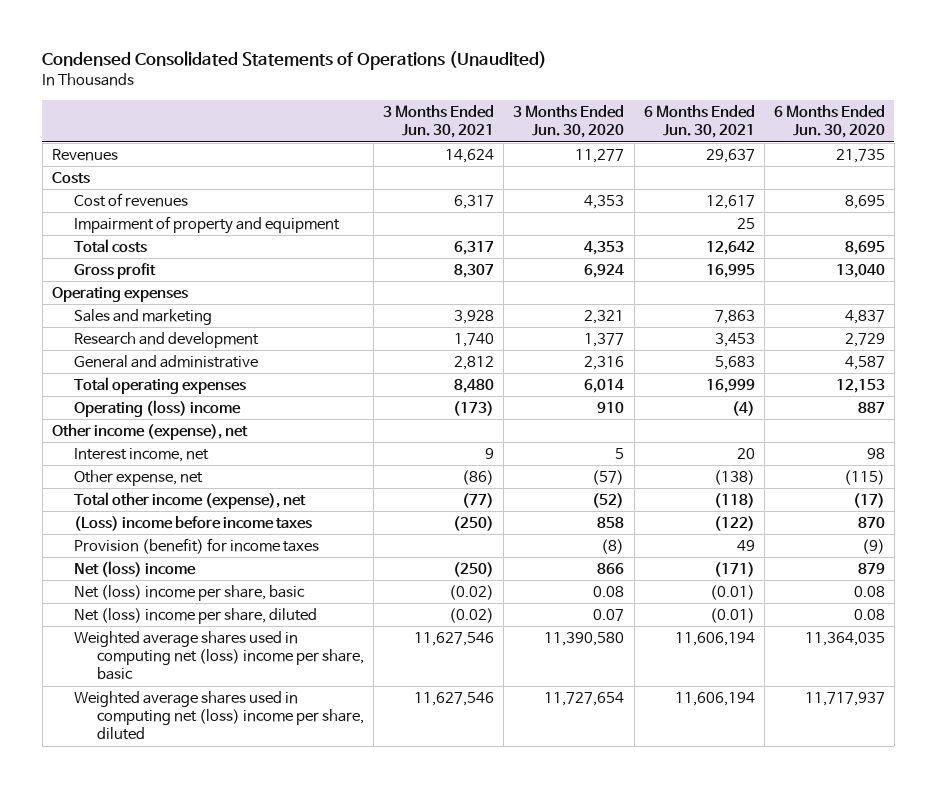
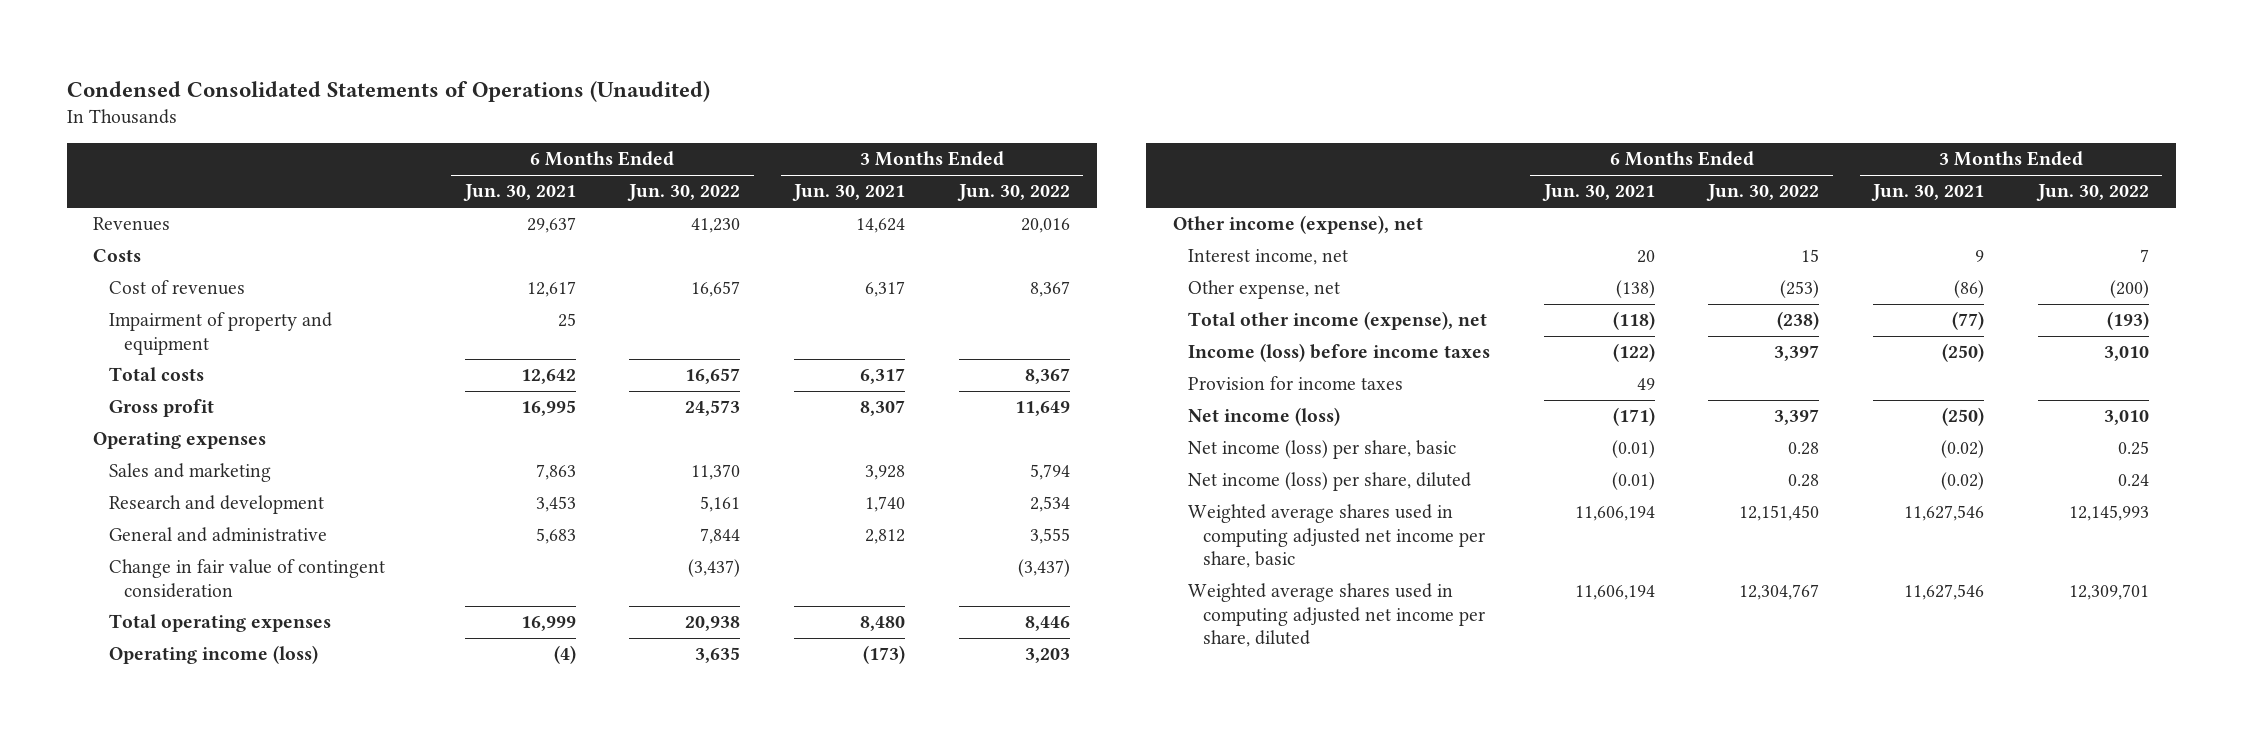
[513,105,625,139] 3 Months Ended Jun. 30, 2020 -> none
[773,105,885,139] 6 Months Ended Jun. 30, 2020 -> none
none -> [627,184,741,202] Jun. 30, 2022
none -> [956,184,1070,202] Jun. 30, 2022
none -> [108,559,385,598] Change in fair value of contingent consideration
[74,400,242,418] Operating (loss) income -> [108,645,318,665] Operating income (loss)
[74,516,313,532] (Loss) income before income taxes -> [1187,343,1490,363] Income (loss) before income taxes
[74,538,320,555] Provision (benefit) for income taxes -> [1187,376,1403,391] Provision for income taxes
[74,561,197,578] Net (loss) income -> [1187,407,1340,427] Net income (loss)
[74,585,306,602] Net (loss) income per share, basic -> [1187,440,1456,460] Net income (loss) per share, basic
[74,608,318,625] Net (loss) income per share, diluted -> [1187,472,1471,492] Net income (loss) per share, diluted
[74,631,364,681] Weighted average shares used in computing net (loss) income per share, basic -> [1187,504,1486,569] Weighted average shares used in computing adjusted net income per share, basic
[74,691,364,741] Weighted average shares used in computing net (loss) income per share, diluted -> [1187,583,1486,648] Weighted average shares used in computing adjusted net income per share, diluted

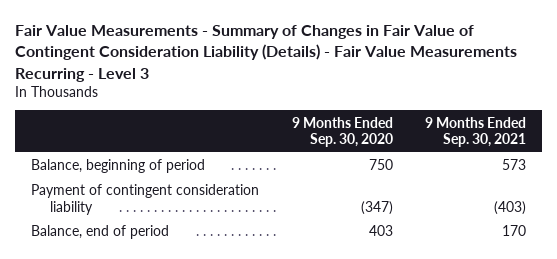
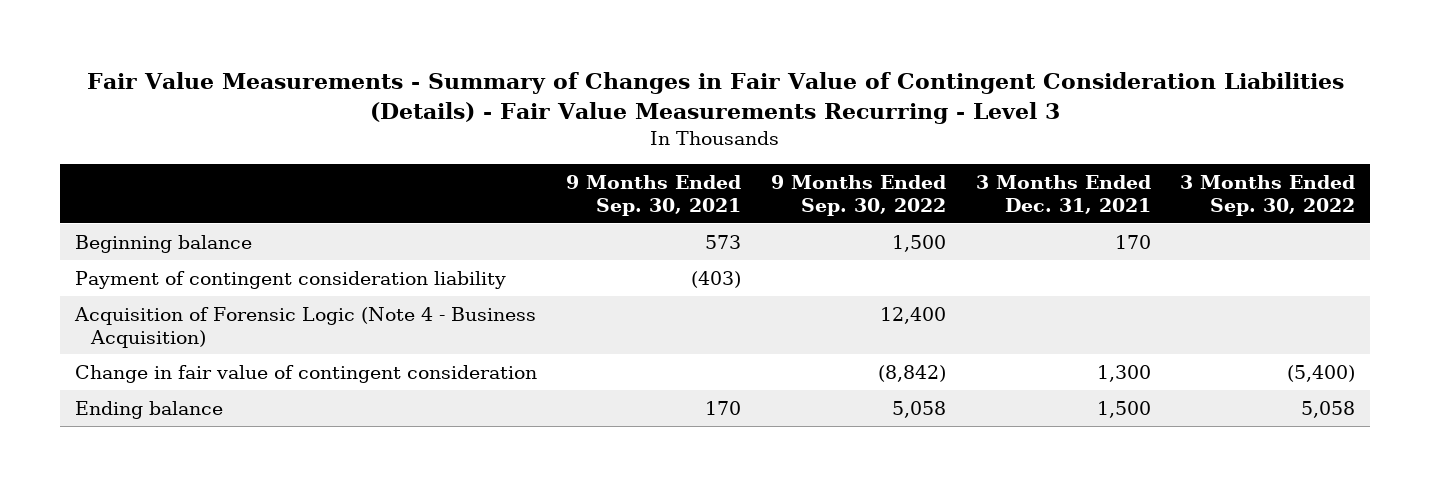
[15,25,518,82] Fair Value Measurements - Summary of Changes in Fair Value of Contingent Consideration Liability (Details) - Fair Value Measurements Recurring - Level 3 -> [86,72,1344,125] Fair Value Measurements - Summary of Changes in Fair Value of Contingent Consideration Liabilities (Details) - Fair Value Measurements Recurring - Level 3
[291,116,393,148] 9 Months Ended Sep. 30, 2020 -> none
none -> [770,175,946,217] 9 Months Ended Sep. 30, 2022
none -> [975,175,1151,215] 3 Months Ended Dec. 31, 2021
none -> [1180,175,1356,217] 3 Months Ended Sep. 30, 2022
[31,159,206,174] Balance, beginning of period -> [74,234,252,253] Beginning balance
none -> [73,306,536,348] Acquisition of Forensic Logic (Note 4 - Business Acquisition)
none -> [74,364,537,383] Change in fair value of contingent consideration
[31,225,170,240] Balance, end of period -> [74,400,223,419] Ending balance

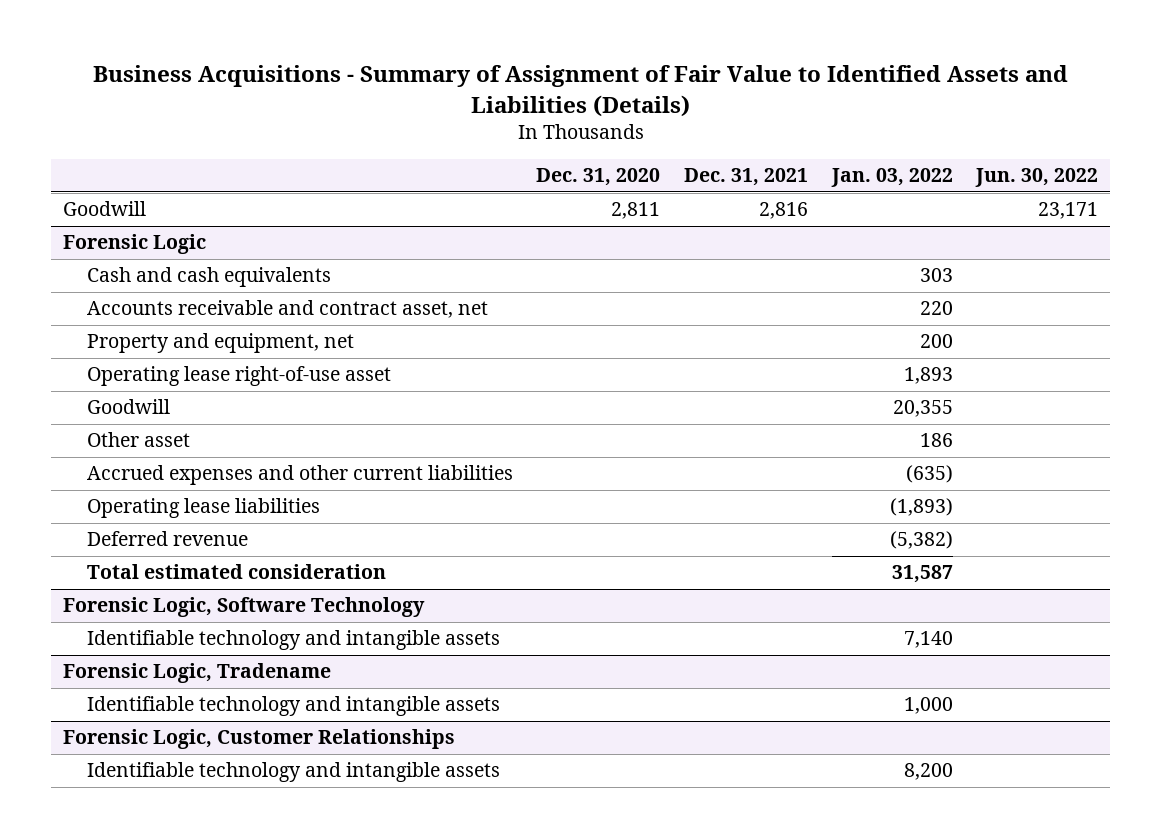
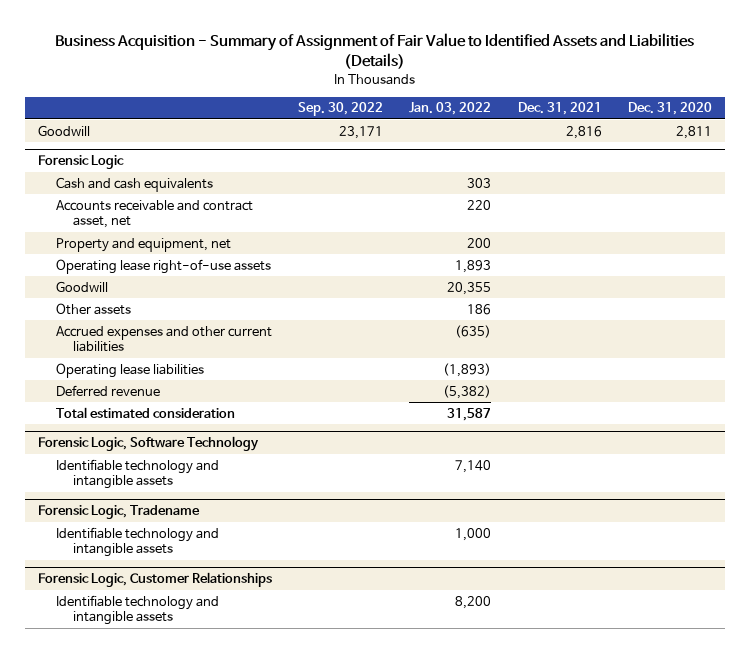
[92,65,1068,117] Business Acquisitions - Summary of Assignment of Fair Value to Identified Assets and Liabilities (Details) -> [54,32,694,69] Business Acquisition - Summary of Assignment of Fair Value to Identified Assets and Liabilities (Details)
[975,168,1099,188] Jun. 30, 2022 -> none
none -> [298,102,384,117] Sep. 30, 2022
[86,366,391,387] Operating lease right-of-use asset -> [55,258,271,274] Operating lease right-of-use assets
[86,432,190,448] Other asset -> [55,302,131,315] Other assets

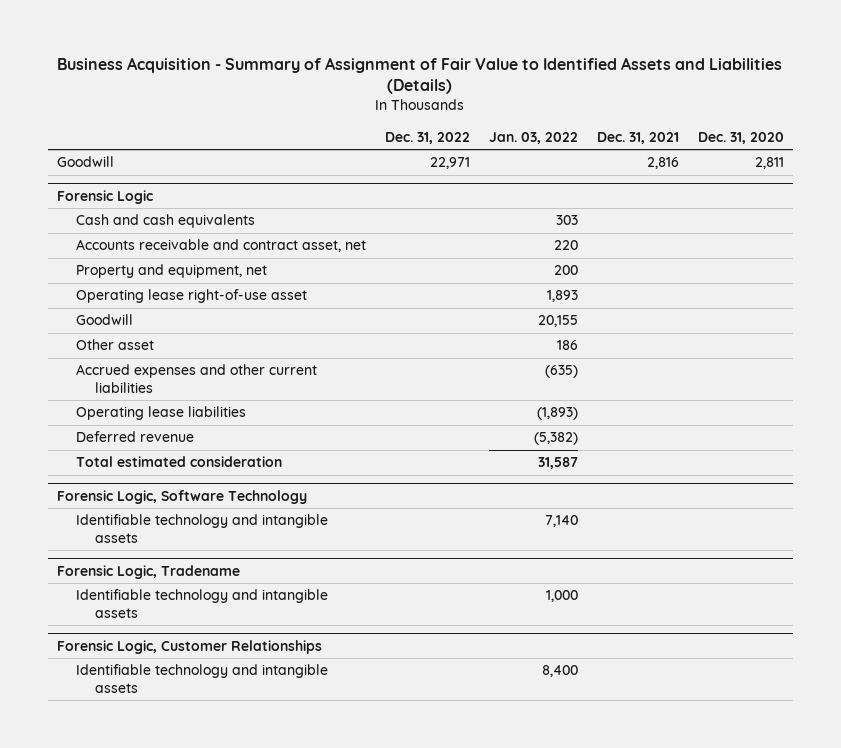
[298,102,384,117] Sep. 30, 2022 -> none
none -> [384,131,470,144] Dec. 31, 2022
[55,258,271,274] Operating lease right-of-use assets -> [76,289,308,304] Operating lease right-of-use asset
[447,281,492,295] 20,355 -> [537,315,578,328] 20,155
[55,302,131,315] Other assets -> [76,339,155,351] Other asset
[455,595,492,609] 8,200 -> [541,665,578,678] 8,400

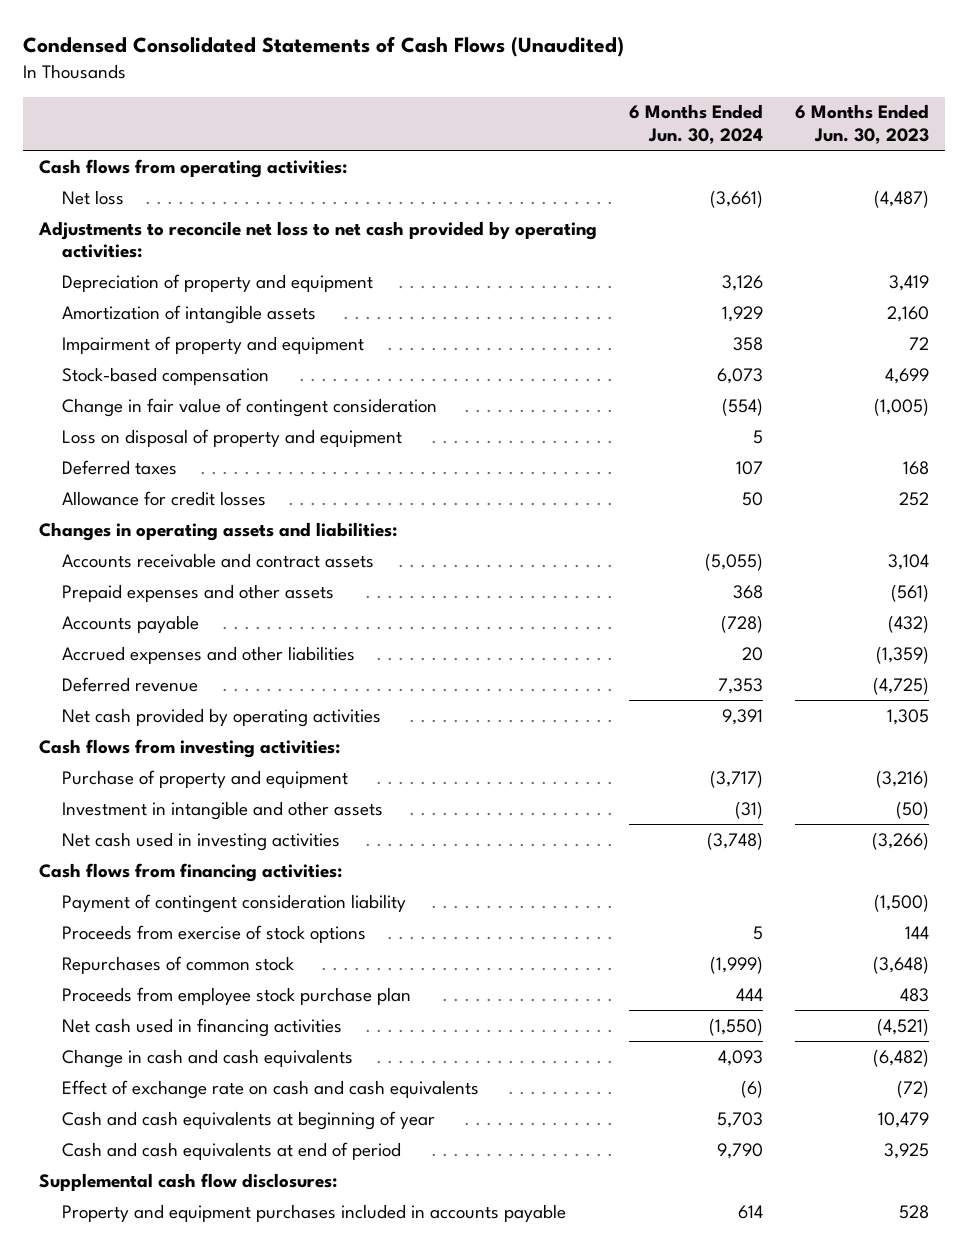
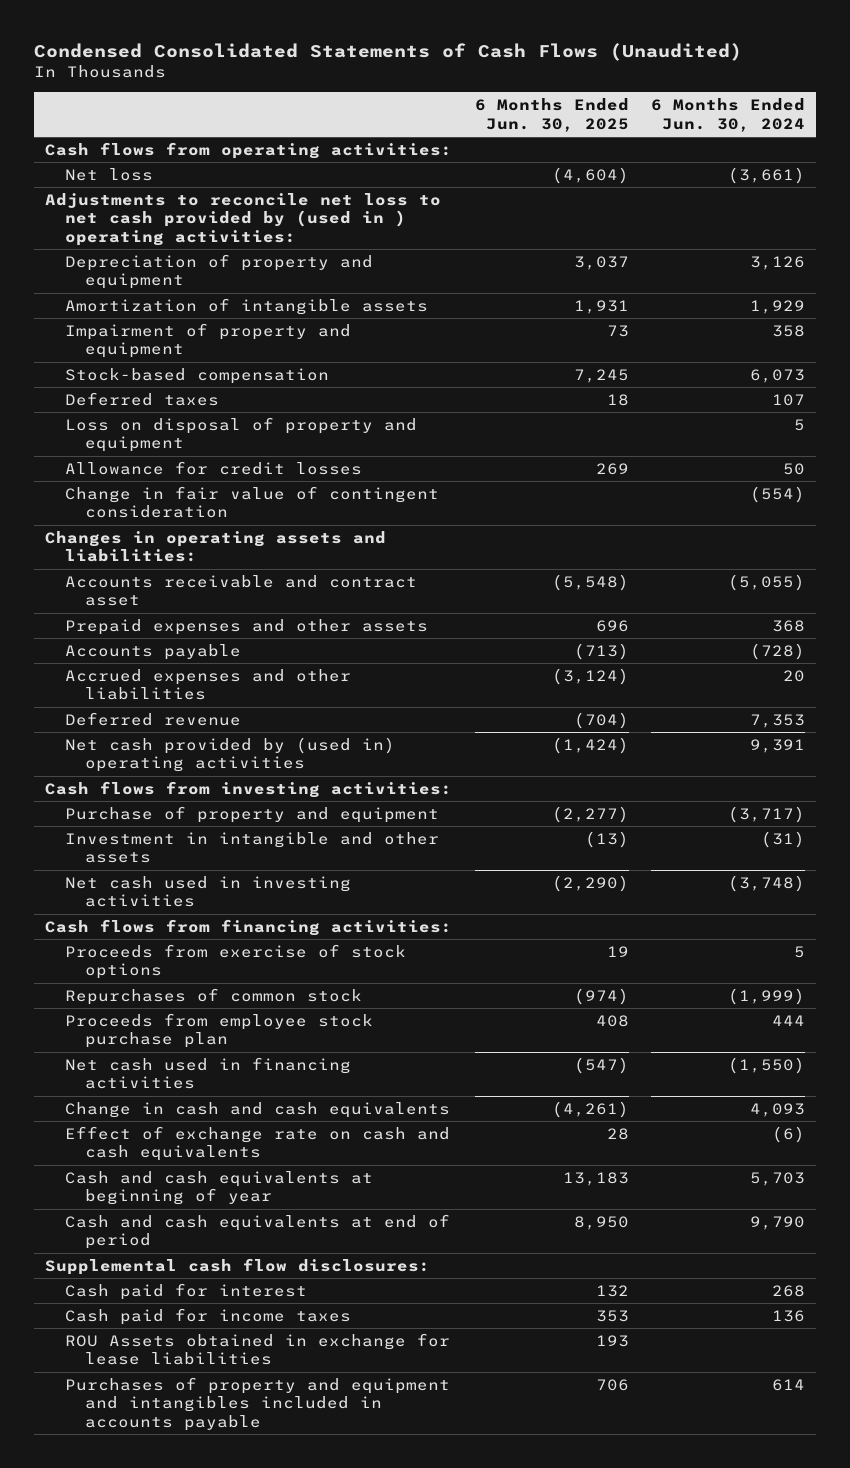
[795,104,930,144] 6 Months Ended Jun. 30, 2023 -> none
none -> [474,98,629,132] 6 Months Ended Jun. 30, 2025
[38,220,598,259] Adjustments to reconcile net loss to net cash provided by operating activities: -> [45,192,442,246] Adjustments to reconcile net loss to net cash provided by (used in ) operating activities:
[61,428,402,447] Loss on disposal of property and equipment -> [65,416,418,453] Loss on disposal of property and equipment
[61,397,437,417] Change in fair value of contingent consideration -> [65,485,440,519] Change in fair value of contingent consideration
[61,552,374,568] Accounts receivable and contract assets -> [65,574,418,607] Accounts receivable and contract asset
[61,707,381,727] Net cash provided by operating activities -> [65,736,396,773] Net cash provided by (used in) operating activities
[61,893,406,913] Payment of contingent consideration liability -> none
none -> [65,1282,308,1300] Cash paid for interest
none -> [65,1307,352,1325] Cash paid for income taxes
none -> [65,1332,451,1366] ROU Assets obtained in exchange for lease liabilities
[61,1203,566,1222] Property and equipment purchases included in accounts payable -> [65,1376,451,1431] Purchases of property and equipment and intangibles included in accounts payable

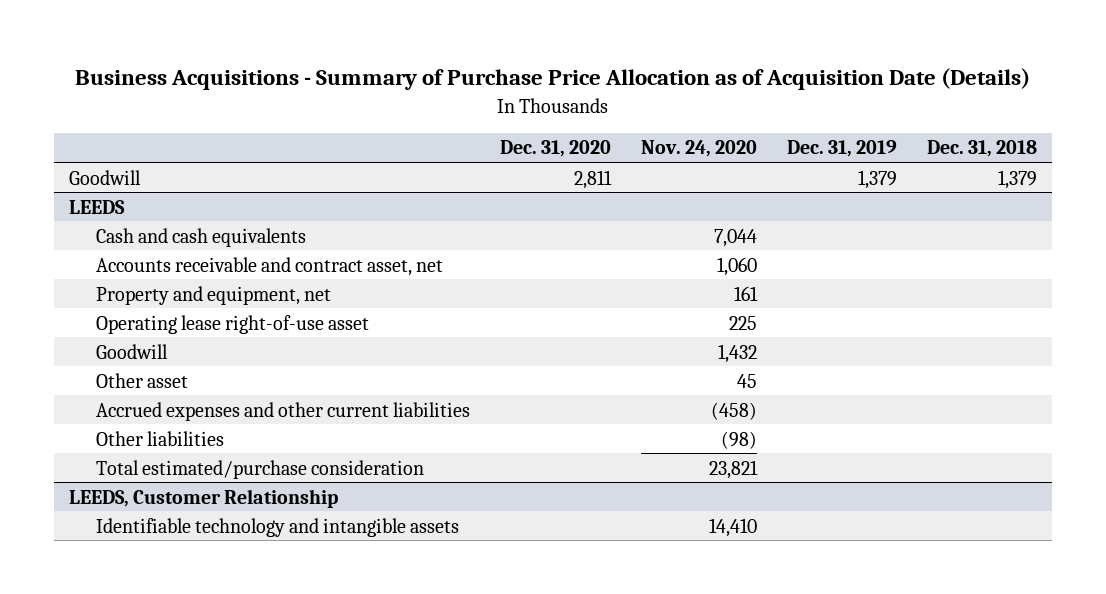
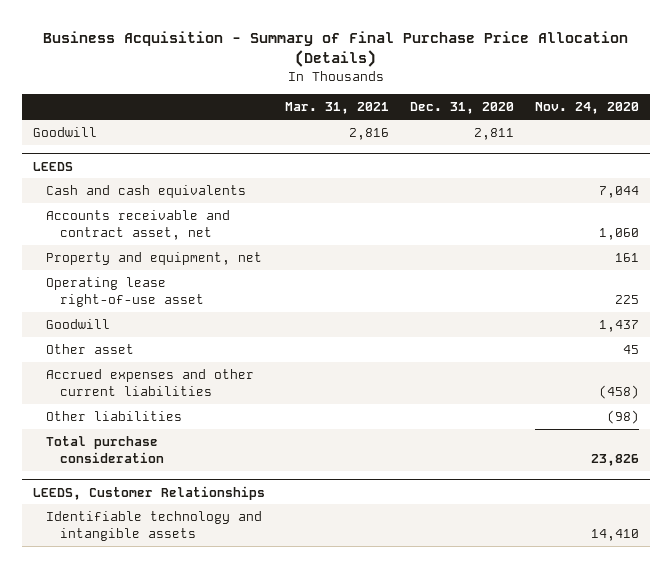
[74,68,1030,91] Business Acquisitions - Summary of Purchase Price Allocation as of Acquisition Date (Details) -> [42,30,628,67] Business Acquisition - Summary of Final Purchase Price Allocation (Details)
[786,140,897,158] Dec. 31, 2019 -> none
[926,140,1037,158] Dec. 31, 2018 -> none
none -> [285,102,390,115] Mar. 31, 2021
[717,343,757,363] 1,432 -> [599,320,640,333] 1,437
[96,459,425,479] Total estimated/purchase consideration -> [46,436,165,463] Total purchase consideration
[708,459,758,479] 23,821 -> [591,453,640,466] 23,826
[69,488,339,508] LEEDS, Customer Relationship -> [32,485,265,500] LEEDS, Customer Relationships

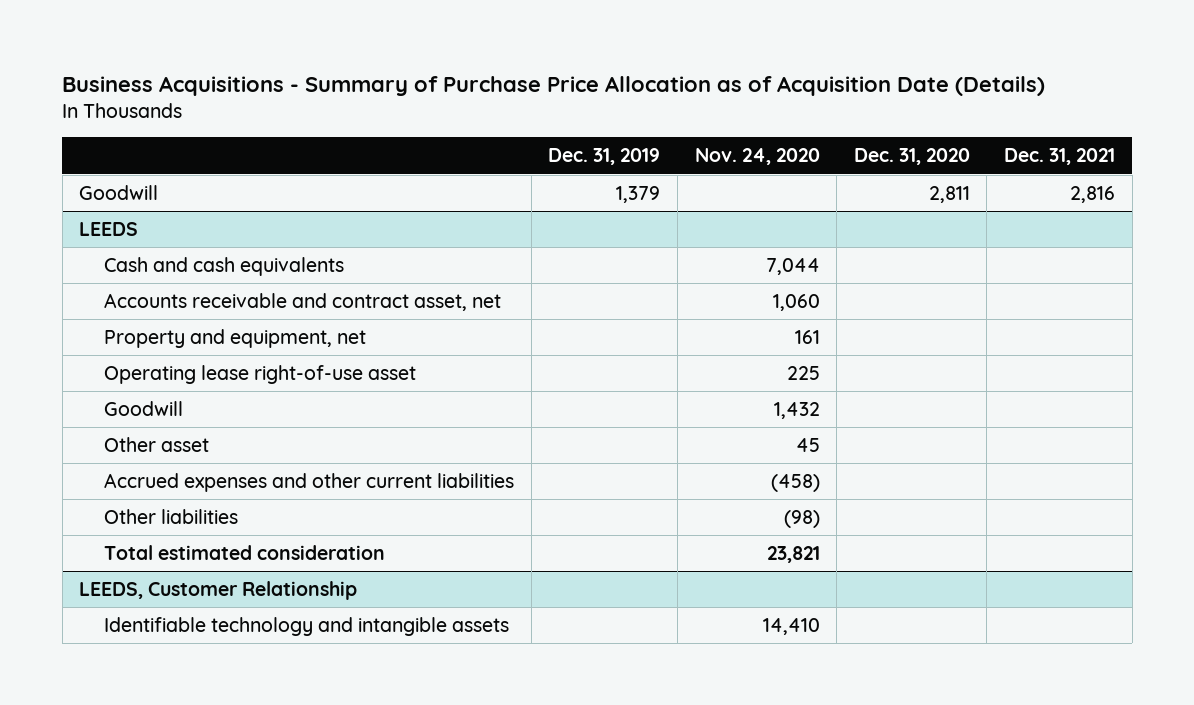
[42,30,628,67] Business Acquisition - Summary of Final Purchase Price Allocation (Details) -> [62,76,1046,97] Business Acquisitions - Summary of Purchase Price Allocation as of Acquisition Date (Details)
[285,102,390,115] Mar. 31, 2021 -> none
none -> [548,148,661,166] Dec. 31, 2019
none -> [1004,148,1116,166] Dec. 31, 2021
[599,320,640,333] 1,437 -> [773,401,820,419] 1,432
[46,436,165,463] Total purchase consideration -> [104,544,386,560] Total estimated consideration
[591,453,640,466] 23,826 -> [766,545,820,563] 23,821
[32,485,265,500] LEEDS, Customer Relationships -> [79,580,358,600] LEEDS, Customer Relationship

